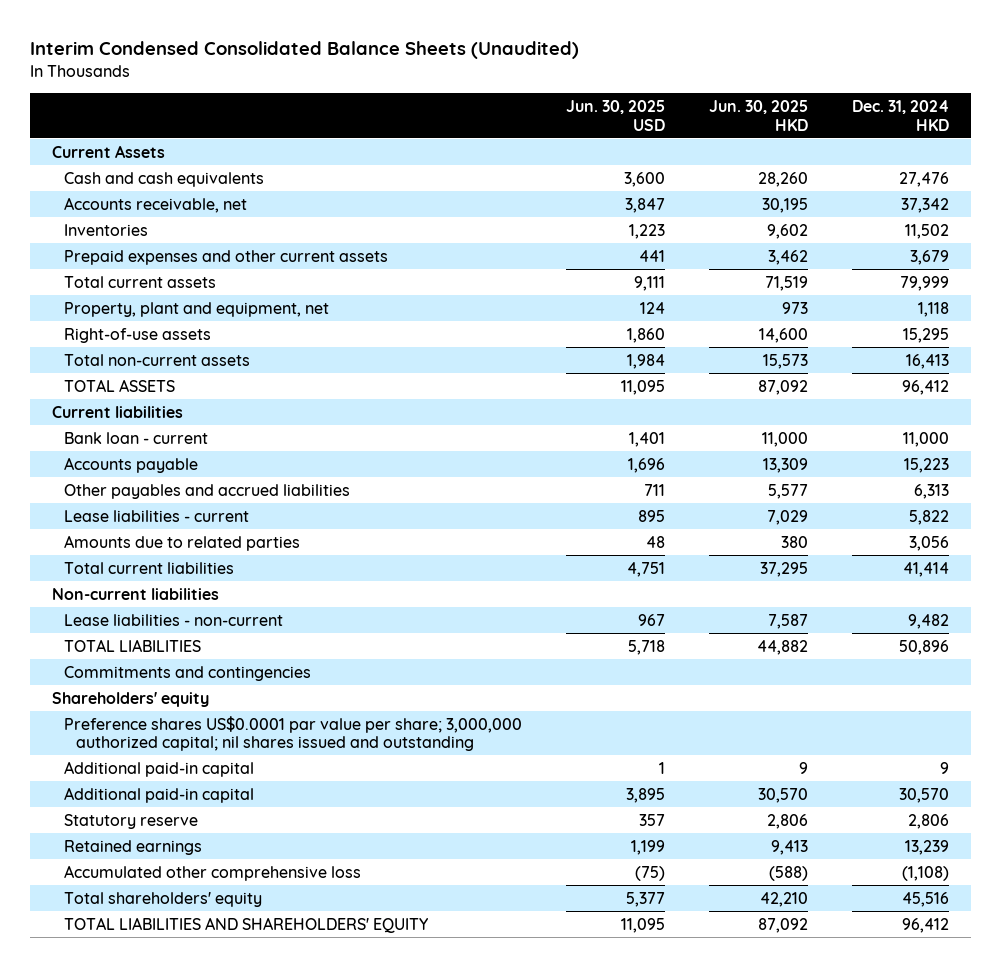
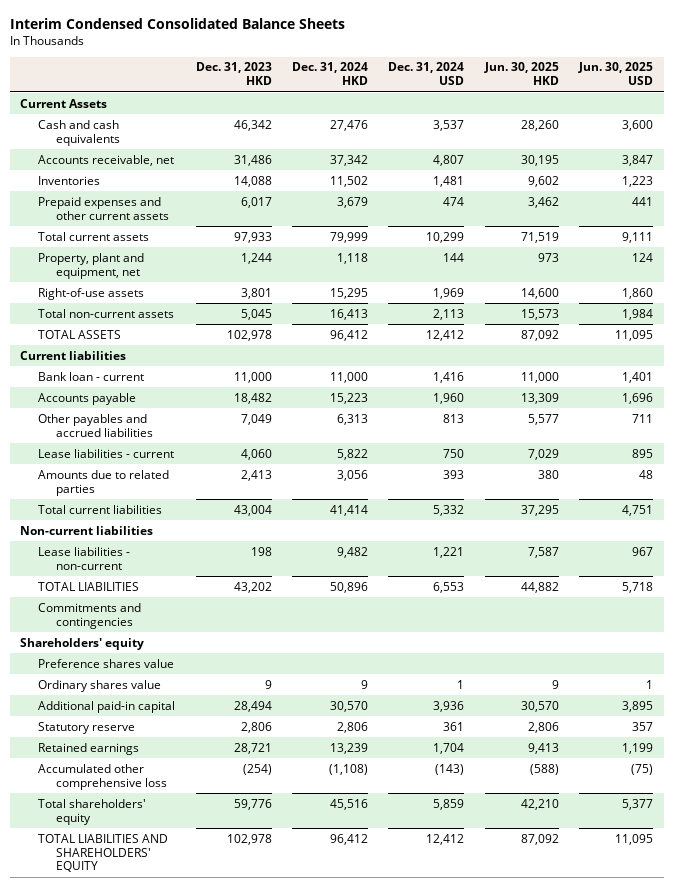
[30,41,580,60] Interim Condensed Consolidated Balance Sheets (Unaudited) -> [10,17,346,29] Interim Condensed Consolidated Balance Sheets
none -> [195,62,272,86] Dec. 31, 2023 HKD
none -> [388,62,465,86] Dec. 31, 2024 USD
[64,715,523,752] Preference shares US$0.0001 par value per share; 3,000,000 authorized capital; nil shares issued and outstanding -> [38,658,175,668] Preference shares value
[64,760,255,777] Additional paid-in capital -> [38,679,162,692] Ordinary shares value

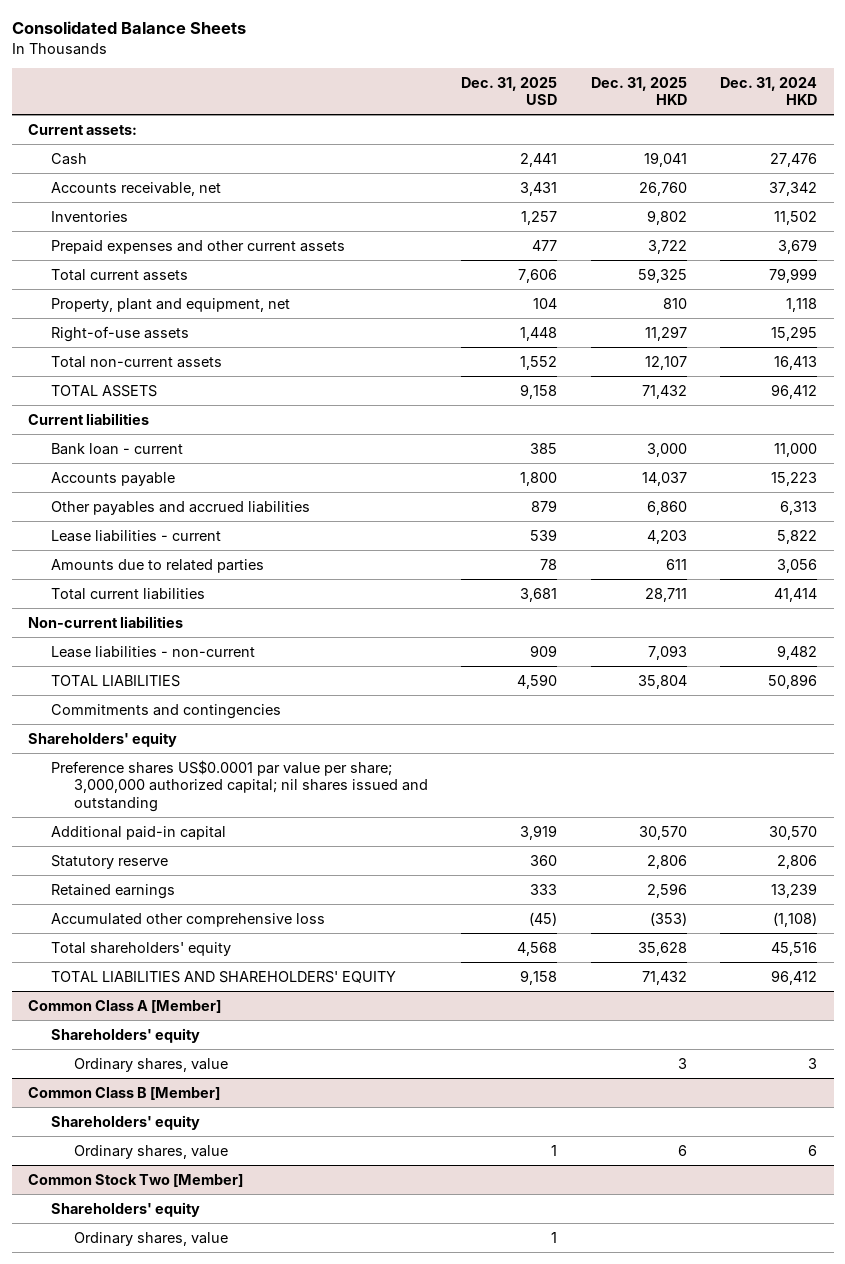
[10,17,346,29] Interim Condensed Consolidated Balance Sheets -> [11,21,246,35] Consolidated Balance Sheets
[195,62,272,86] Dec. 31, 2023 HKD -> none
[388,62,465,86] Dec. 31, 2024 USD -> none
[483,62,559,86] Jun. 30, 2025 HKD -> none
[578,62,654,86] Jun. 30, 2025 USD -> none
none -> [461,76,558,106] Dec. 31, 2025 USD
none -> [590,76,687,106] Dec. 31, 2025 HKD
[20,98,108,108] Current Assets -> [28,123,138,135] Current assets:
[38,119,120,146] Cash and cash equivalents -> [51,152,88,165] Cash
[38,679,162,692] Ordinary shares value -> none
[38,658,175,668] Preference shares value -> [51,759,428,813] Preference shares US$0.0001 par value per share; 3,000,000 authorized capital; nil shares issued and outstanding
none -> [28,999,222,1013] Common Class A [Member]
none -> [51,1027,201,1043] Shareholders' equity
none -> [73,1057,228,1072] Ordinary shares, value
none -> [28,1086,221,1100] Common Class B [Member]
none -> [51,1114,201,1130] Shareholders' equity
none -> [73,1144,228,1159] Ordinary shares, value
none -> [28,1173,244,1187] Common Stock Two [Member]
none -> [51,1201,201,1217] Shareholders' equity
none -> [73,1231,228,1246] Ordinary shares, value

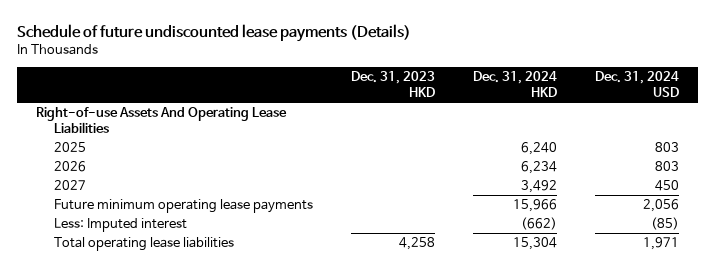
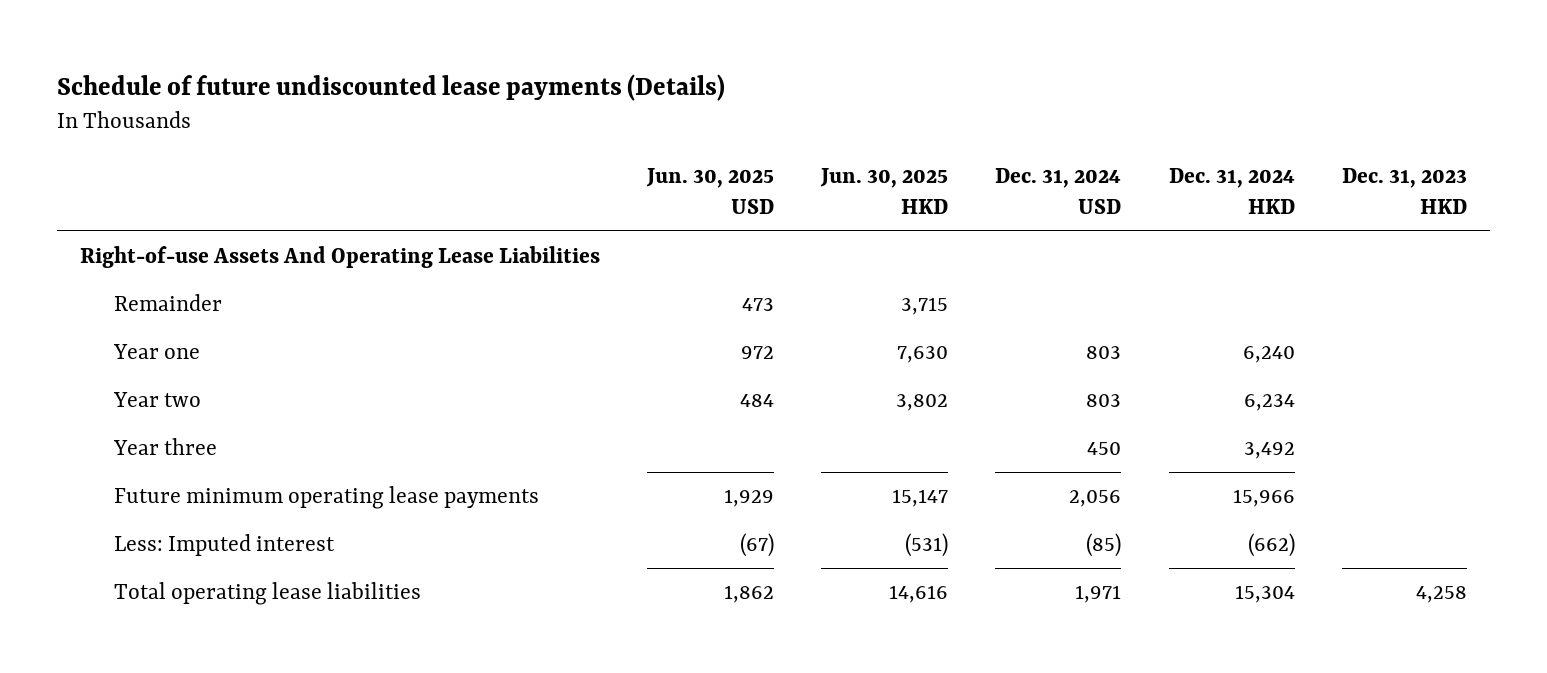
none -> [646,168,775,215] Jun. 30, 2025 USD
none -> [820,168,949,215] Jun. 30, 2025 HKD
none -> [113,293,222,311] Remainder
[54,142,87,153] 2025 -> [112,343,200,359] Year one
[54,161,87,173] 2026 -> [112,391,201,407] Year two
[54,180,87,191] 2027 -> [112,437,217,455] Year three

